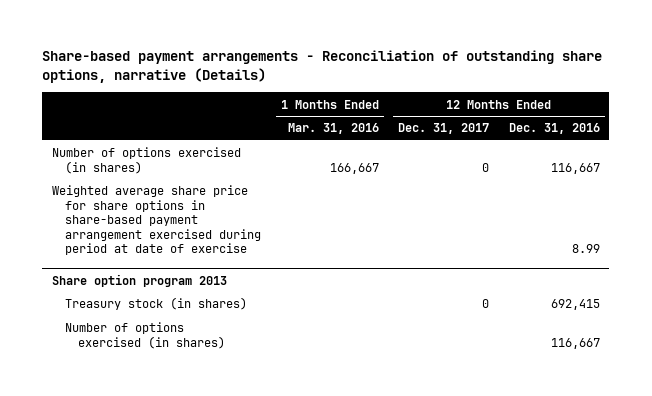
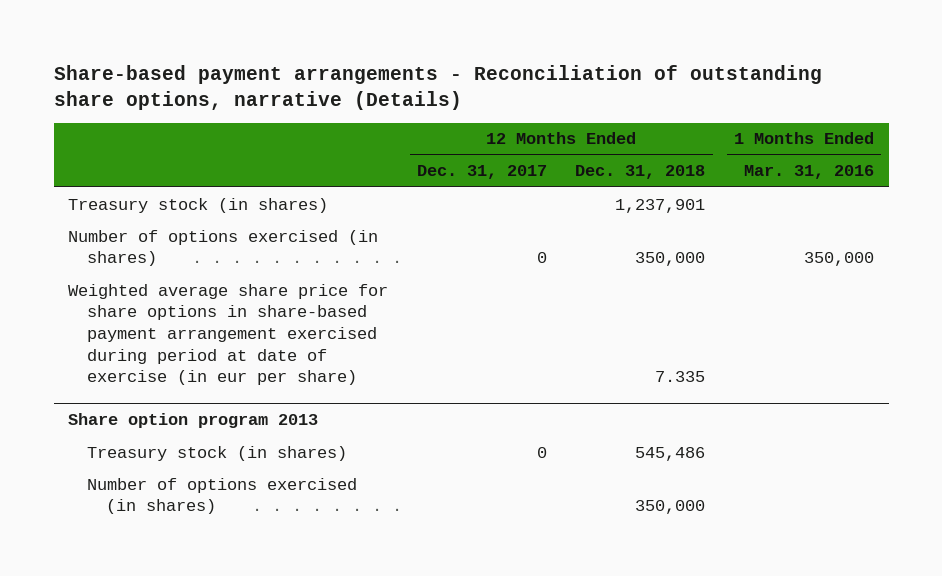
[508,123,600,135] Dec. 31, 2016 -> none
none -> [575,165,706,180] Dec. 31, 2018
none -> [68,197,329,213] Treasury stock (in shares)
[329,162,379,174] 166,667 -> [804,252,875,267] 350,000
[51,185,262,256] Weighted average share price for share options in share-based payment arrangement exercised during period at date of exercise -> [68,283,389,386] Weighted average share price for share options in share-based payment arrangement exercised during period at date of exercise (in eur per share)

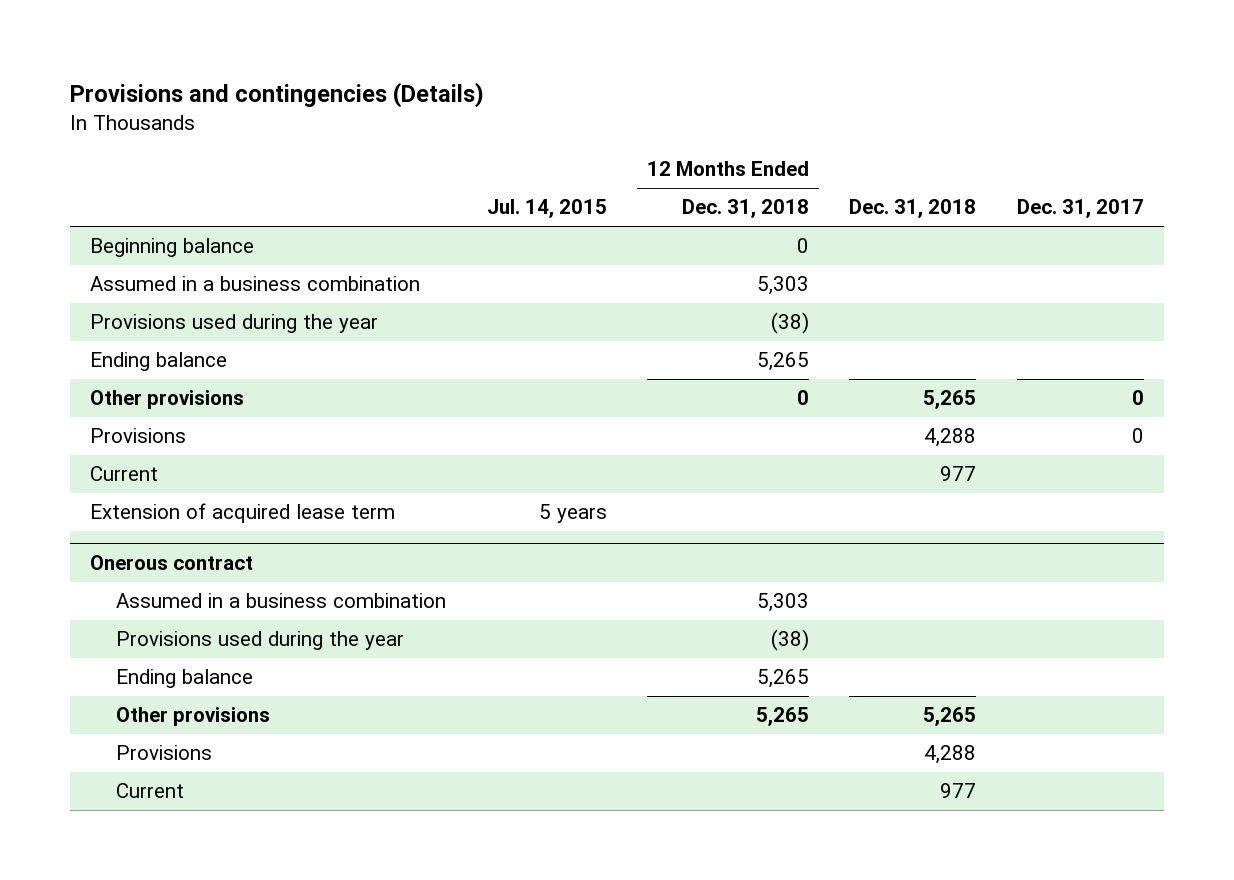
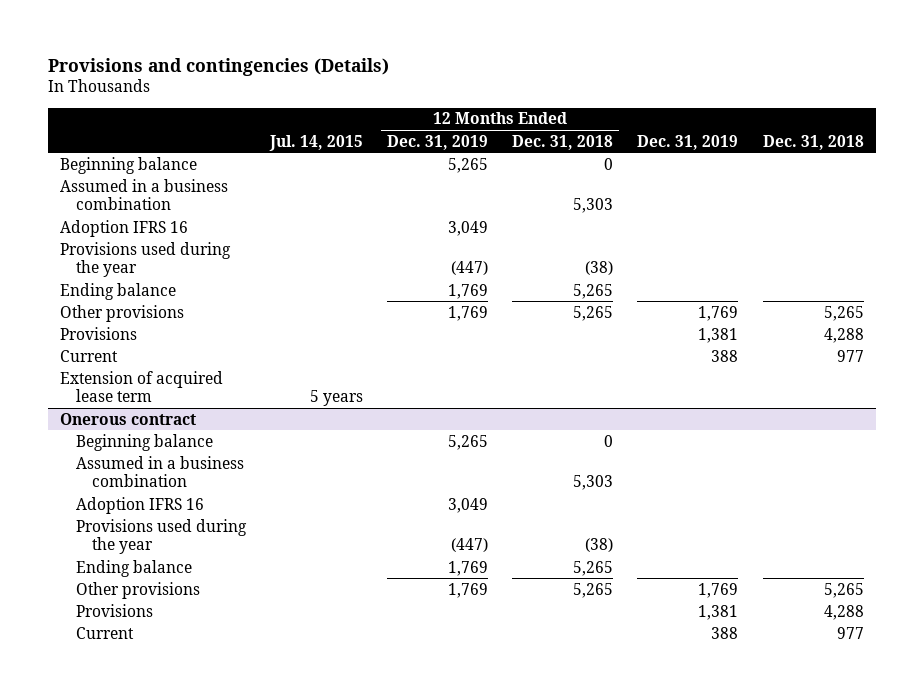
[1016,199,1144,219] Dec. 31, 2017 -> none
none -> [387,134,489,150] Dec. 31, 2019
none -> [637,134,739,150] Dec. 31, 2019
none -> [60,219,189,237] Adoption IFRS 16
[796,390,809,406] 0 -> [573,305,614,321] 5,265
none -> [75,433,213,451] Beginning balance
none -> [75,496,204,514] Adoption IFRS 16

